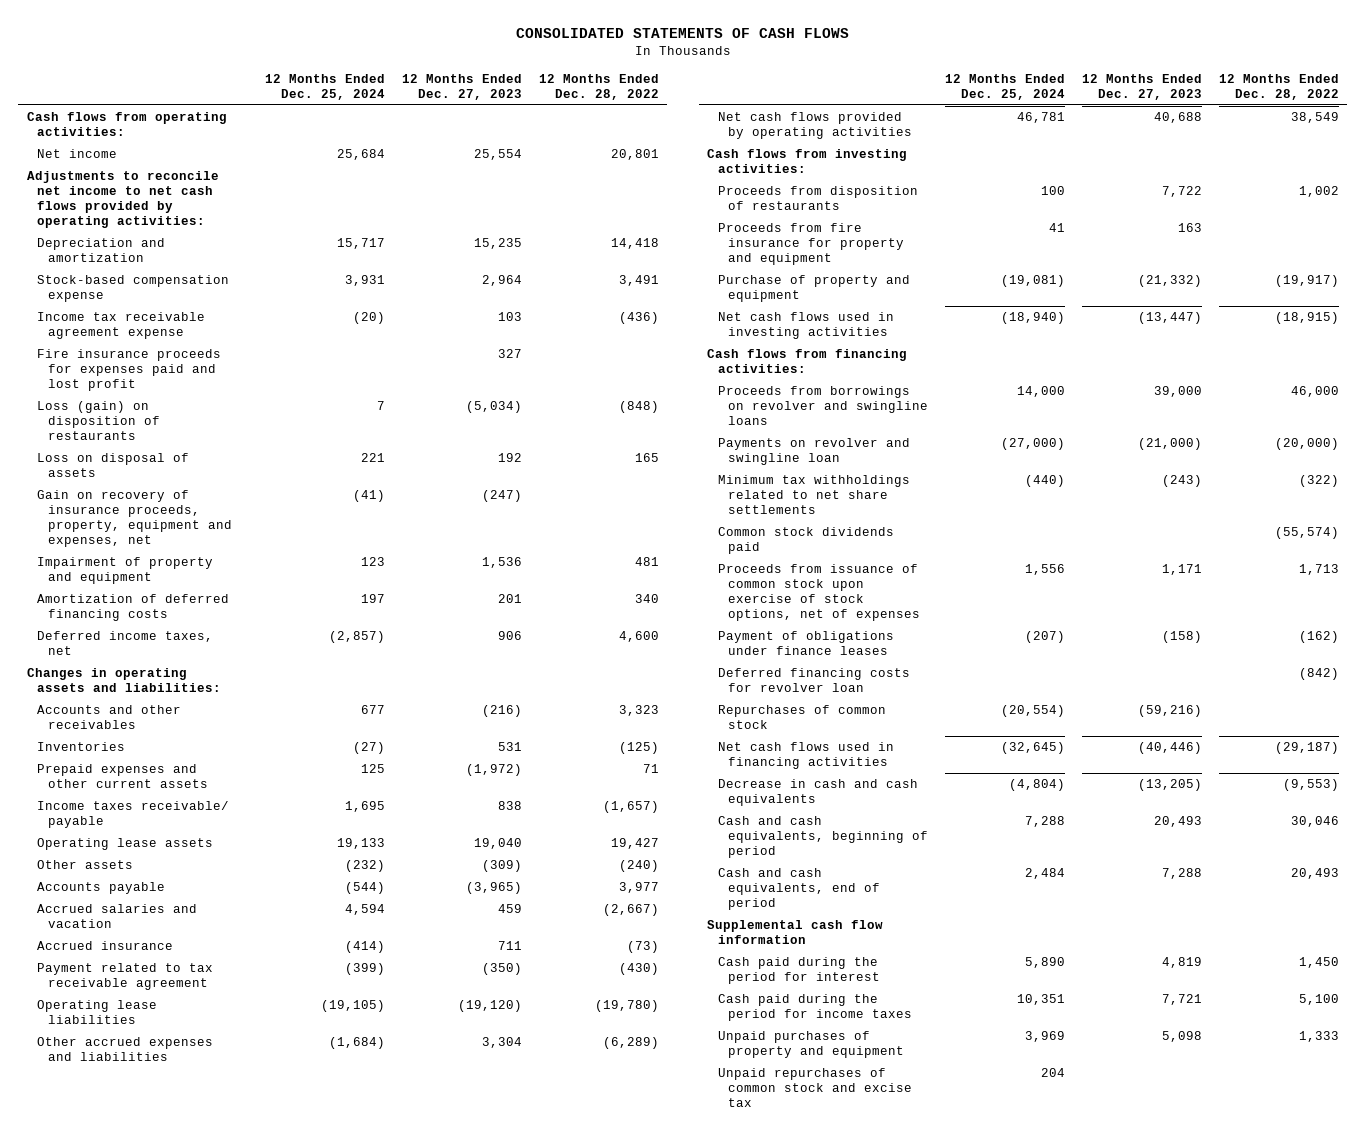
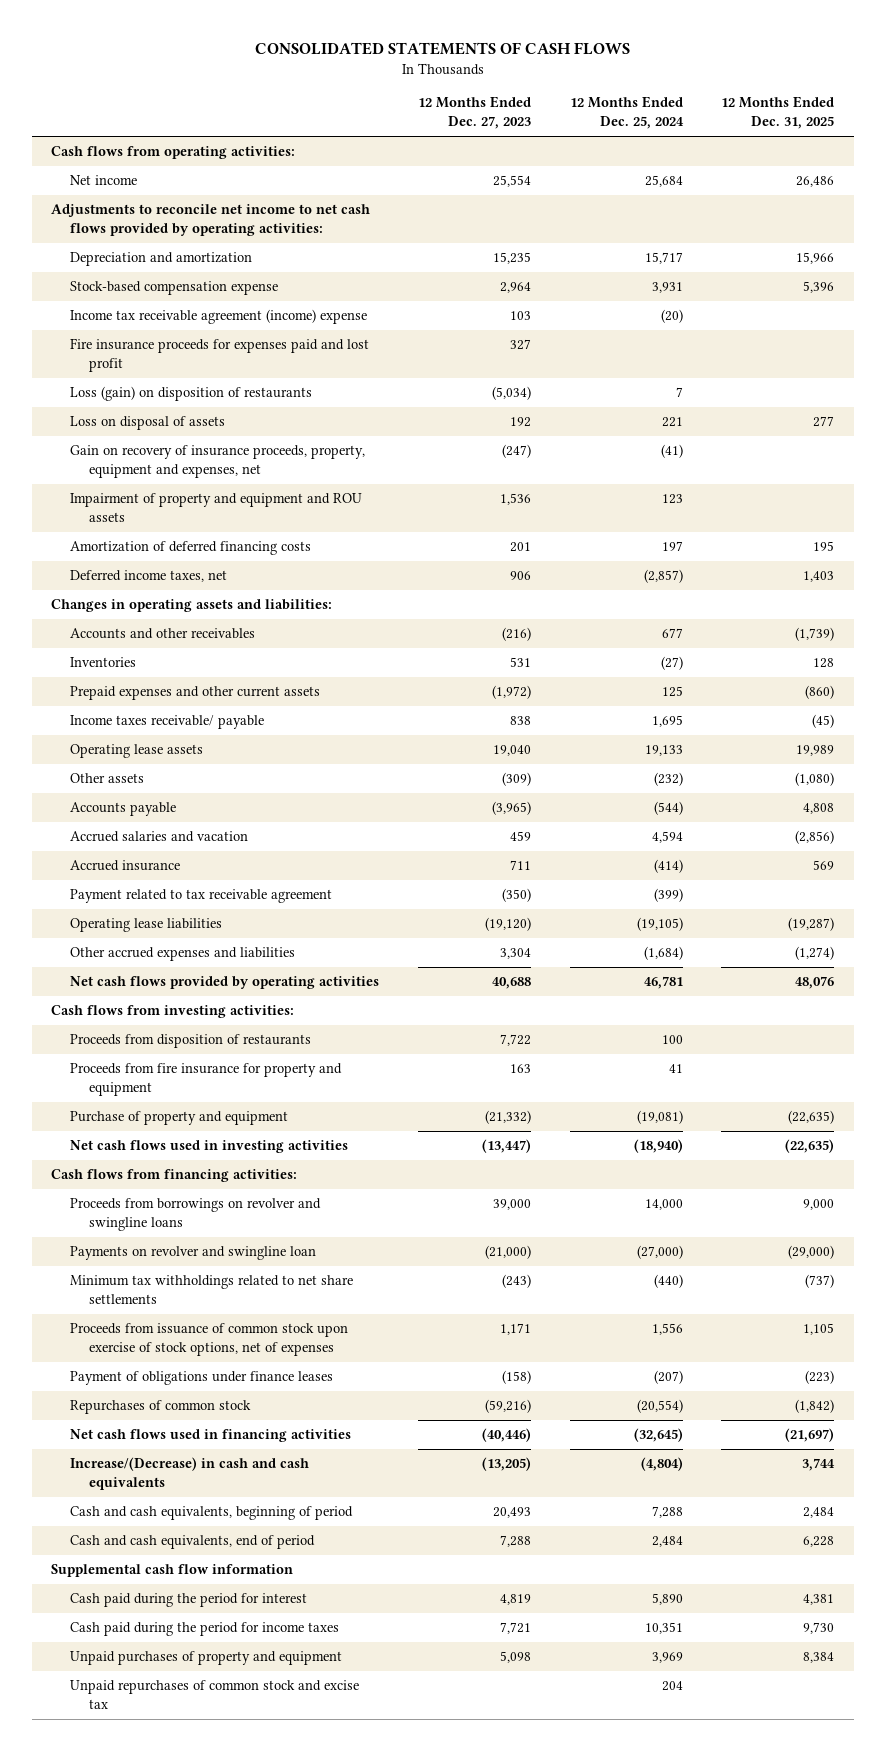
[538,74,659,100] 12 Months Ended Dec. 28, 2022 -> none
none -> [721,96,835,130] 12 Months Ended Dec. 31, 2025
[37,312,206,340] Income tax receivable agreement expense -> [70,309,368,325] Income tax receivable agreement (income) expense
[37,557,214,585] Impairment of property and equipment -> [70,493,363,523] Impairment of property and equipment and ROU assets
[717,527,894,555] Common stock dividends paid -> none
[717,668,910,693] Deferred financing costs for revolver loan -> none
[717,779,918,807] Decrease in cash and cash equivalents -> [70,1457,310,1491] Increase/(Decrease) in cash and cash equivalents

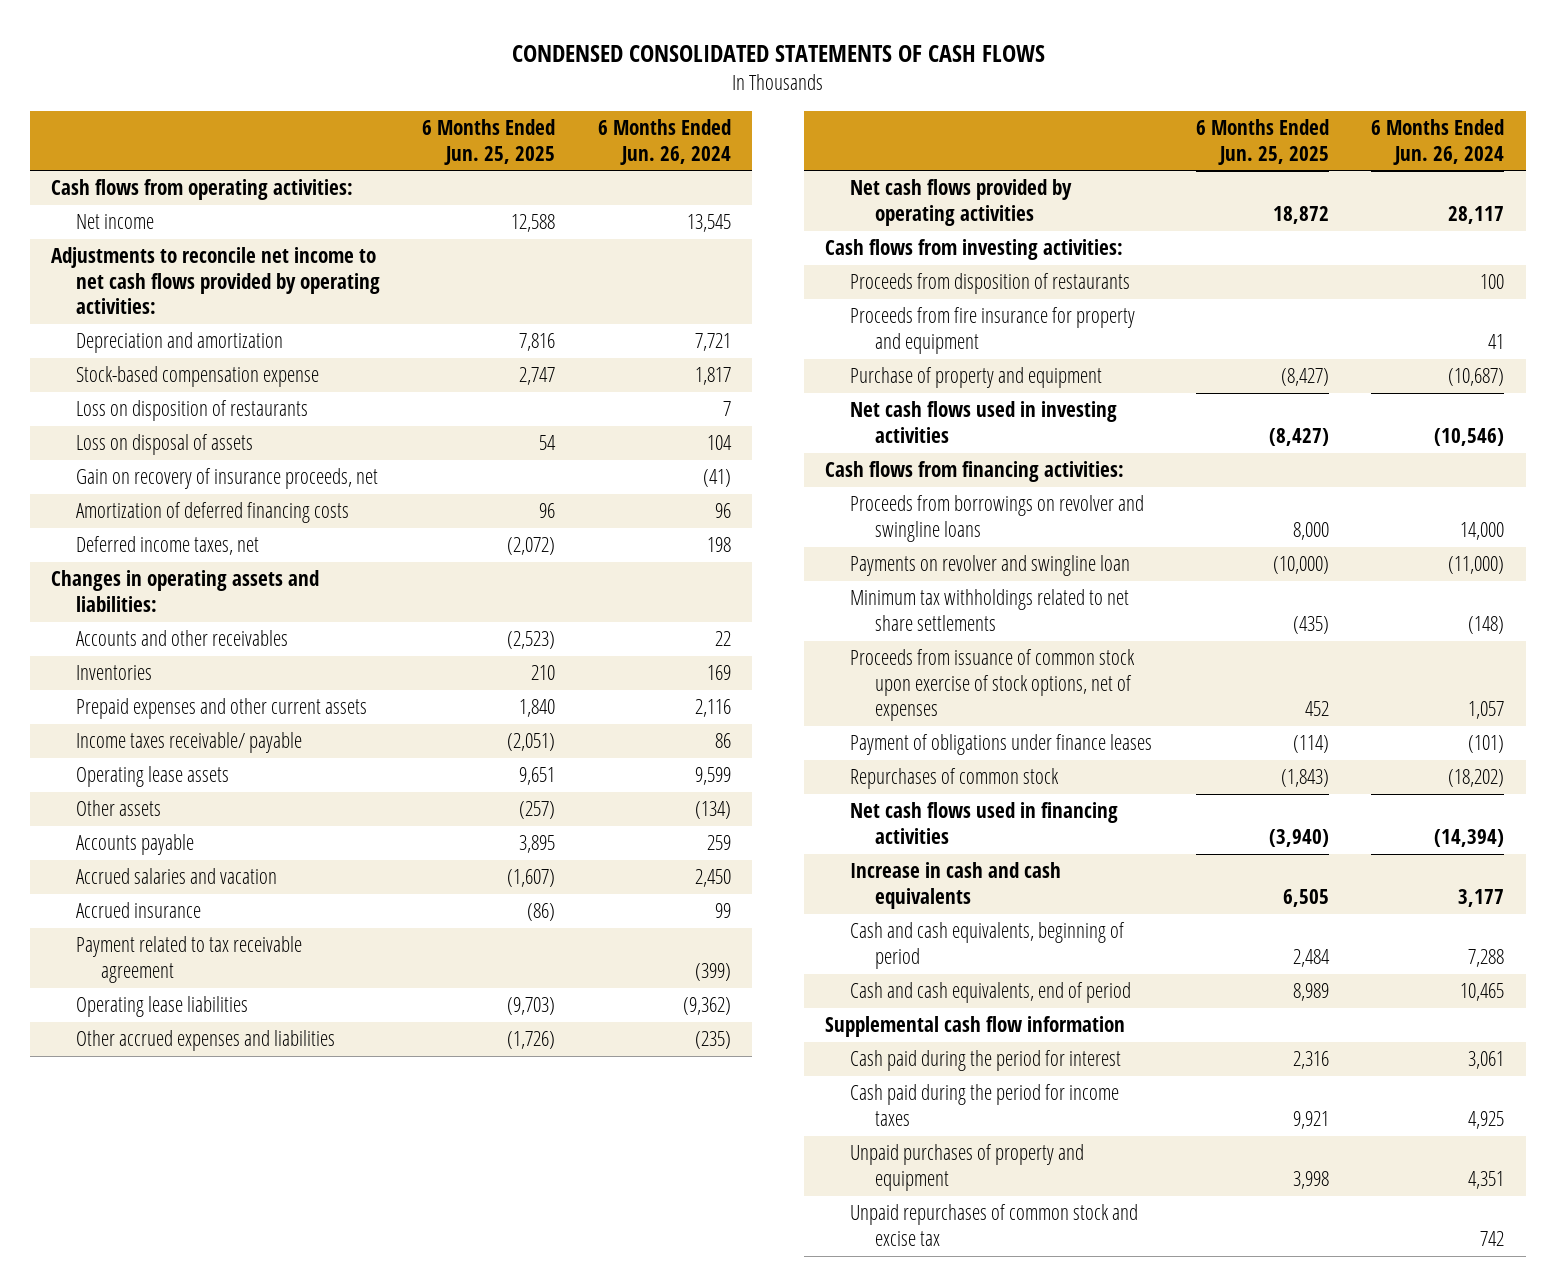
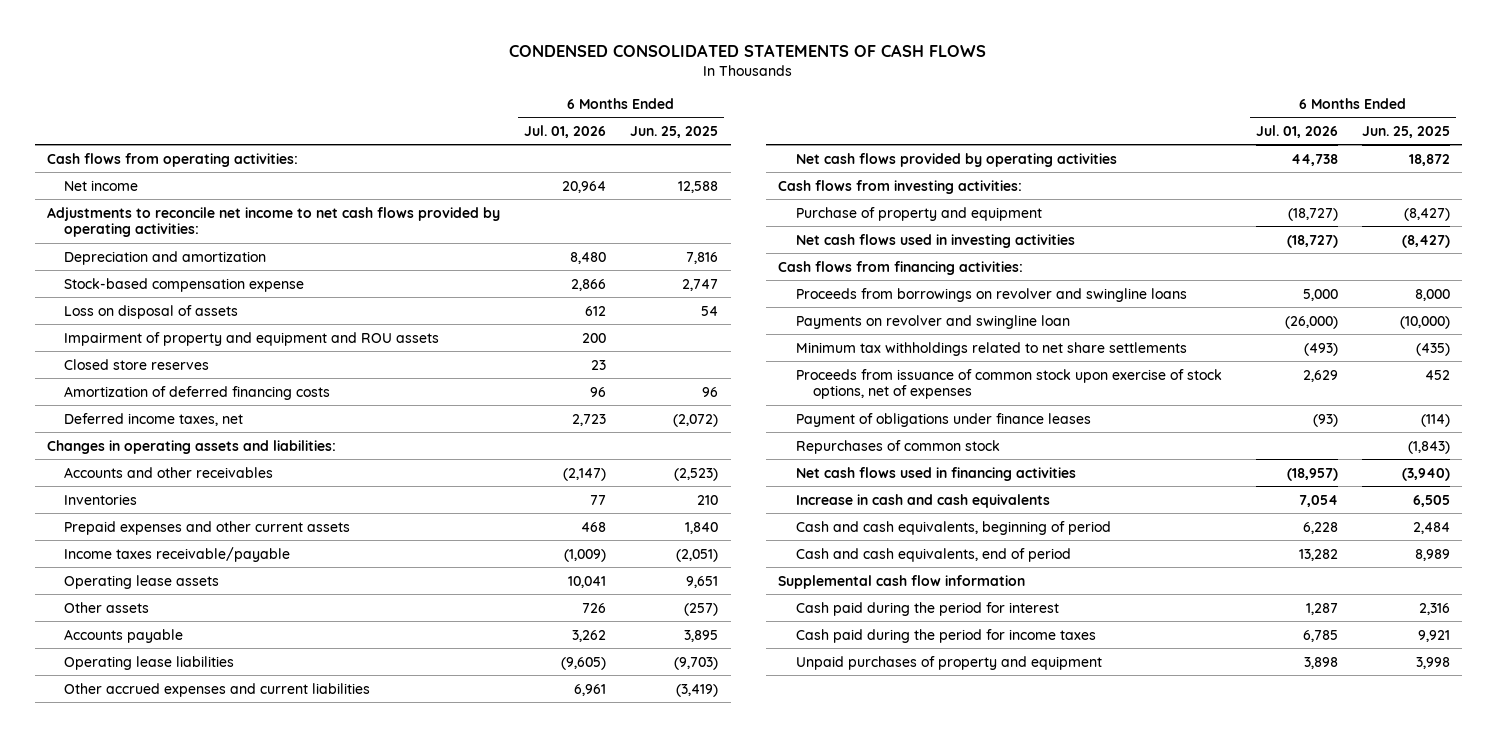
[597,119,731,165] 6 Months Ended Jun. 26, 2024 -> none
none -> [524,124,607,138] Jul. 01, 2026
[75,400,308,422] Loss on disposition of restaurants -> none
[75,468,378,490] Gain on recovery of insurance proceeds, net -> none
none -> [64,331,440,346] Impairment of property and equipment and ROU assets
none -> [64,358,210,370] Closed store reserves
[75,732,302,754] Income taxes receivable/ payable -> [64,546,291,562] Income taxes receivable/payable
[75,868,277,885] Accrued salaries and vacation -> none
[75,902,201,919] Accrued insurance -> none
[75,936,302,983] Payment related to tax receivable agreement -> none
[75,1030,335,1052] Other accrued expenses and liabilities -> [64,682,371,697] Other accrued expenses and current liabilities
[507,1031,556,1050] (1,726) -> [676,683,719,697] (3,419)
[849,273,1130,295] Proceeds from disposition of restaurants -> none
[849,307,1135,354] Proceeds from fire insurance for property and equipment -> none
[849,1204,1138,1246] Unpaid repurchases of common stock and excise tax -> none

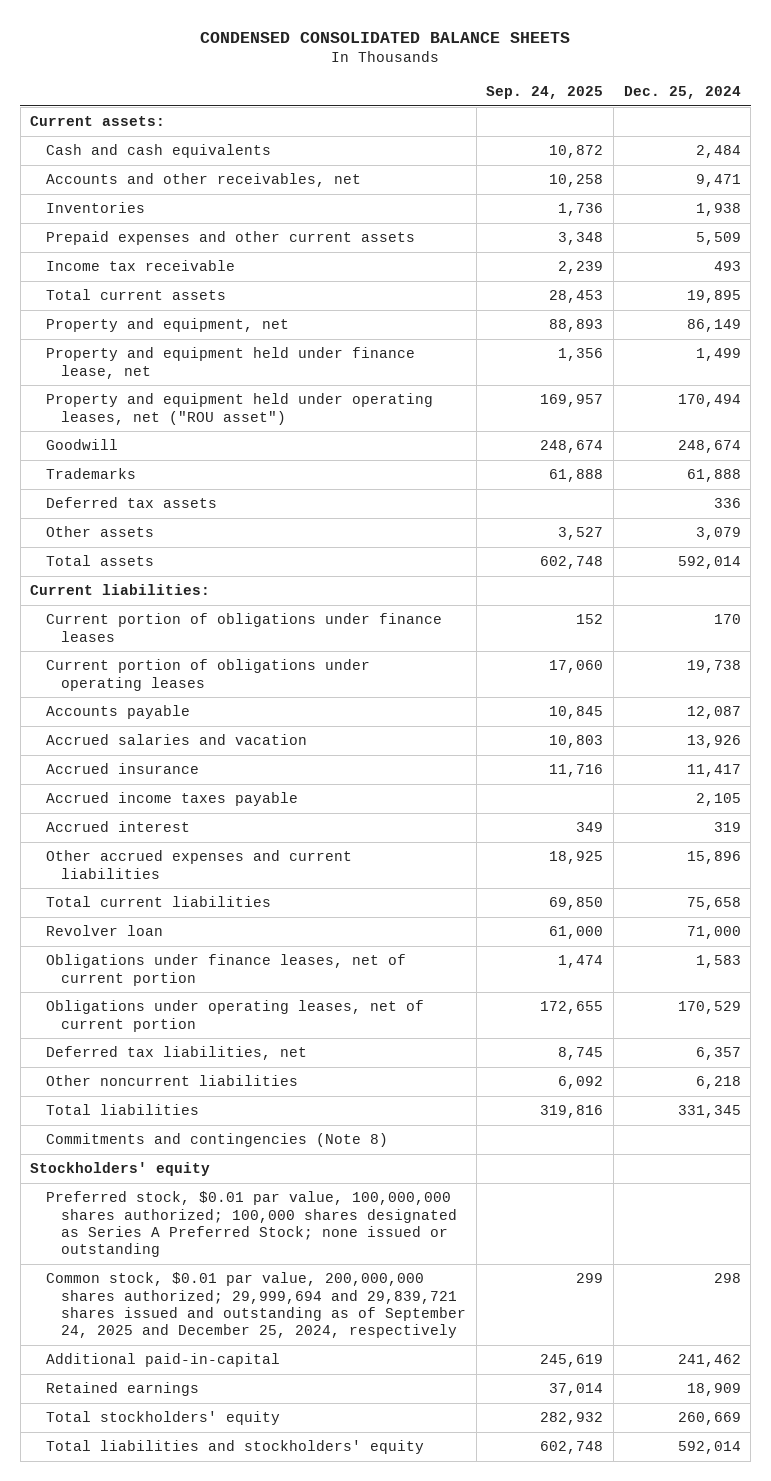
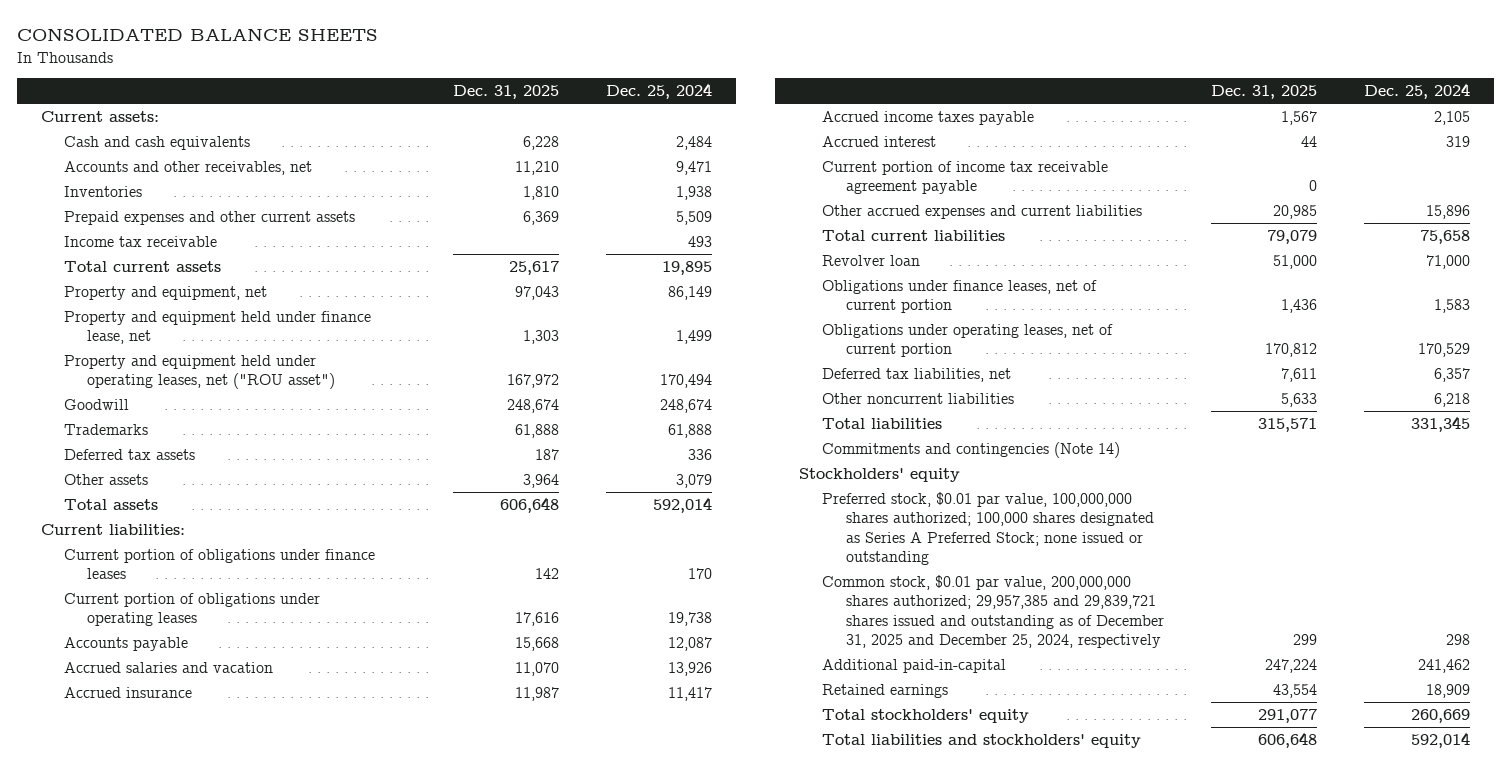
[200,31,571,43] CONDENSED CONSOLIDATED BALANCE SHEETS -> [16,28,378,42] CONSOLIDATED BALANCE SHEETS
[486,86,604,100] Sep. 24, 2025 -> none
none -> [452,85,559,100] Dec. 31, 2025
none -> [822,160,1109,195] Current portion of income tax receivable agreement payable
[45,1133,388,1148] Commitments and contingencies (Note 8) -> [822,441,1121,458] Commitments and contingencies (Note 14)
[45,1272,467,1339] Common stock, $0.01 par value, 200,000,000 shares authorized; 29,999,694 and 29,839,721 shares issued and outstanding as of September 24, 2025 and December 25, 2024, respectively -> [822,574,1164,648] Common stock, $0.01 par value, 200,000,000 shares authorized; 29,957,385 and 29,839,721 shares issued and outstanding as of December 31, 2025 and December 25, 2024, respectively

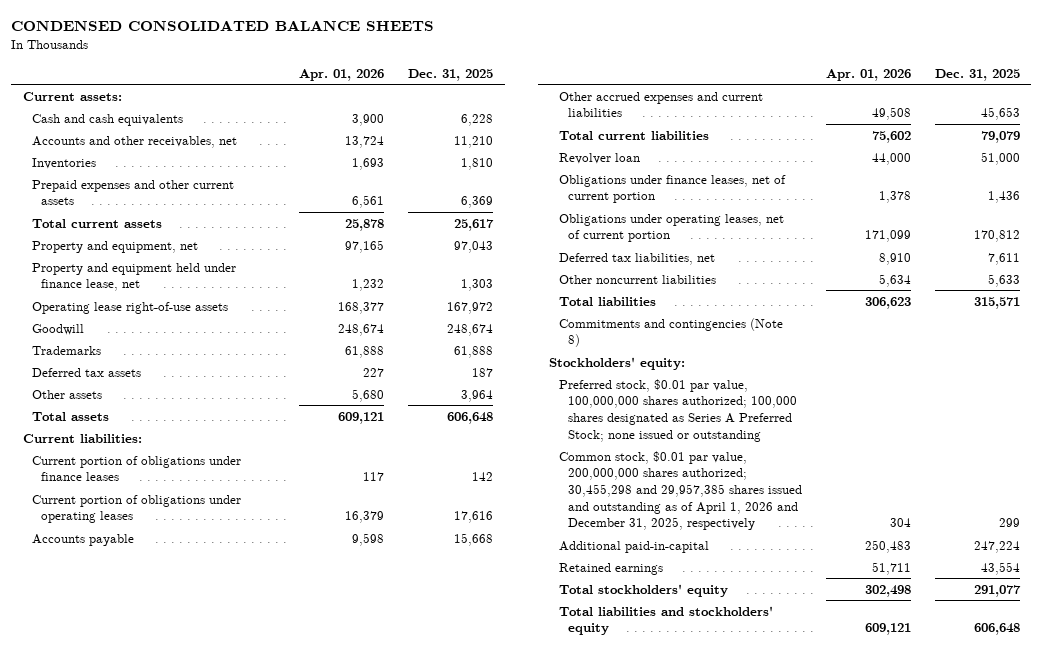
[16,28,378,42] CONSOLIDATED BALANCE SHEETS -> [10,20,434,32] CONDENSED CONSOLIDATED BALANCE SHEETS
[606,83,713,100] Dec. 25, 2024 -> none
none -> [299,68,385,81] Apr. 01, 2026
[63,235,217,247] Income tax receivable -> none
[63,354,336,390] Property and equipment held under operating leases, net ("ROU asset") -> [32,301,229,314] Operating lease right-of-use assets
[63,661,273,673] Accrued salaries and vacation -> none
[63,686,192,698] Accrued insurance -> none
[822,110,1035,125] Accrued income taxes payable -> none
[822,135,937,147] Accrued interest -> none
[822,160,1109,195] Current portion of income tax receivable agreement payable -> none
[1272,204,1317,219] 20,985 -> [980,107,1020,121] 45,653
[822,441,1121,458] Commitments and contingencies (Note 14) -> [558,317,783,348] Commitments and contingencies (Note 8)
[798,467,960,482] Stockholders' equity -> [549,356,686,370] Stockholders' equity:
[822,574,1164,648] Common stock, $0.01 par value, 200,000,000 shares authorized; 29,957,385 and 29,839,721 shares issued and outstanding as of December 31, 2025 and December 25, 2024, respectively -> [558,450,803,531] Common stock, $0.01 par value, 200,000,000 shares authorized; 30,455,298 and 29,957,385 shares issued and outstanding as of April 1, 2026 and December 31, 2025, respectively

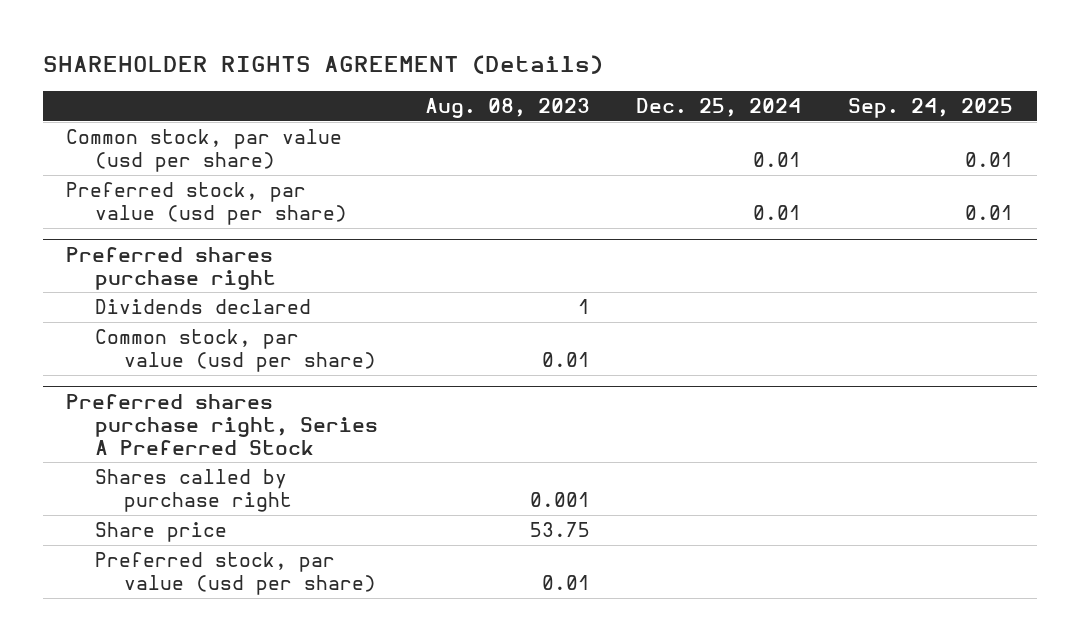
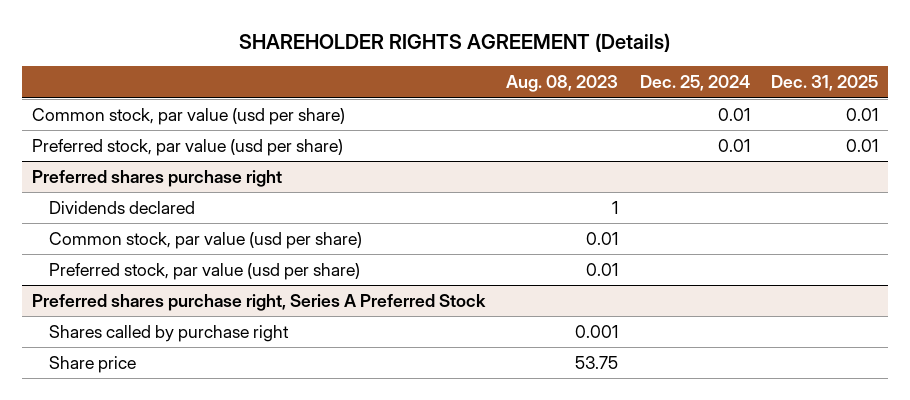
[848,97,1014,118] Sep. 24, 2025 -> none
none -> [770,75,878,92] Dec. 31, 2025
none -> [49,263,361,281] Preferred stock, par value (usd per share)
[95,552,377,596] Preferred stock, par value (usd per share) -> none

